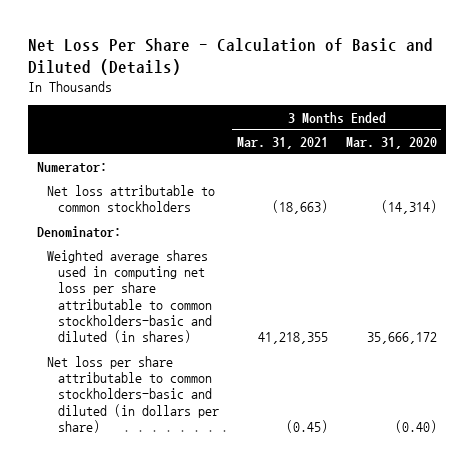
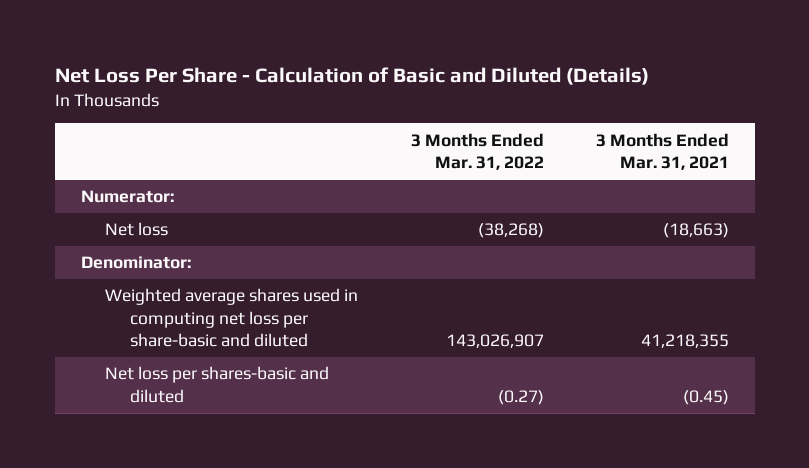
[345,136,437,149] Mar. 31, 2020 -> none
none -> [410,132,544,171] 3 Months Ended Mar. 31, 2022
[47,184,216,213] Net loss attributable to common stockholders -> [105,222,169,237] Net loss
[47,249,212,344] Weighted average shares used in computing net loss per share attributable to common stockholders-basic and diluted (in shares) -> [105,288,359,348] Weighted average shares used in computing net loss per share-basic and diluted
[47,355,219,434] Net loss per share attributable to common stockholders-basic and diluted (in dollars per share) -> [105,366,330,403] Net loss per shares-basic and diluted

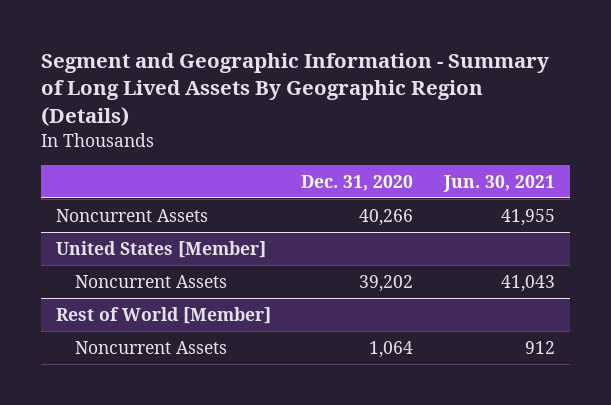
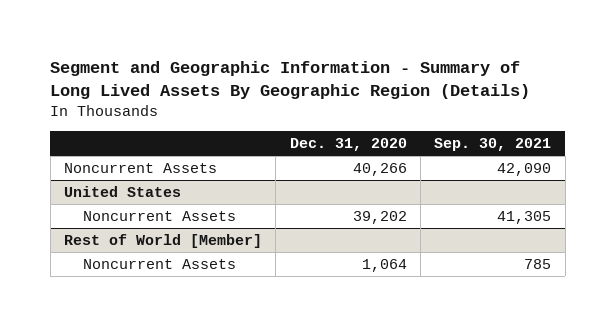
[443,174,556,192] Jun. 30, 2021 -> none
none -> [434,138,552,152] Sep. 30, 2021
[55,241,266,259] United States [Member] -> [63,186,181,198] United States

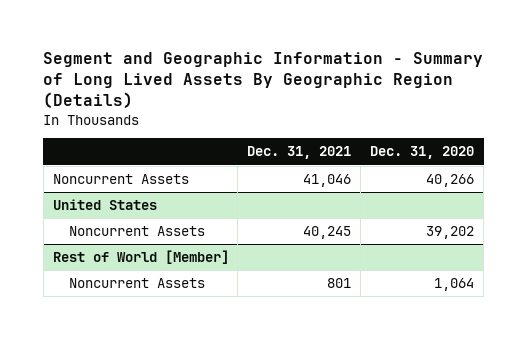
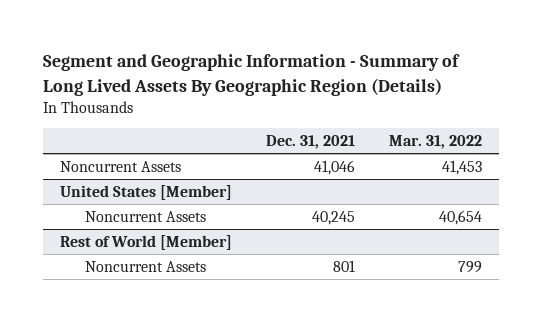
[370,146,475,160] Dec. 31, 2020 -> none
none -> [389,135,483,150] Mar. 31, 2022
[52,199,157,211] United States -> [60,184,233,200] United States [Member]

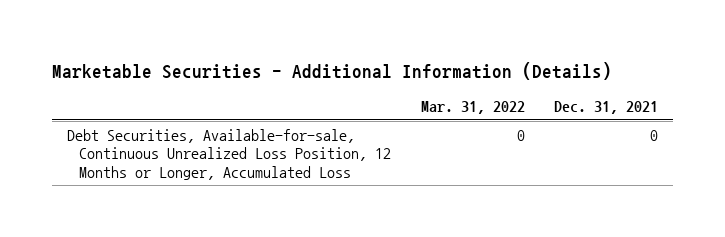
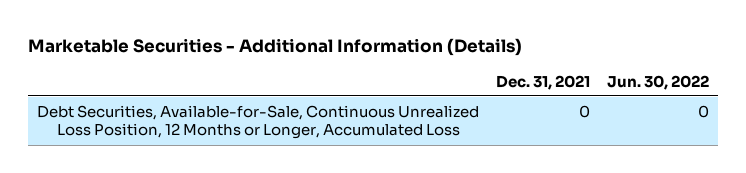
[420,101,525,115] Mar. 31, 2022 -> none
none -> [607,74,710,90] Jun. 30, 2022
[66,128,392,180] Debt Securities, Available-for-sale, Continuous Unrealized Loss Position, 12 Months or Longer, Accumulated Loss -> [36,105,479,140] Debt Securities, Available-for-Sale, Continuous Unrealized Loss Position, 12 Months or Longer, Accumulated Loss

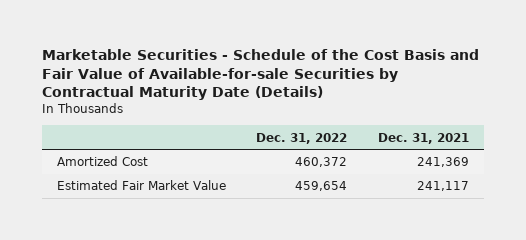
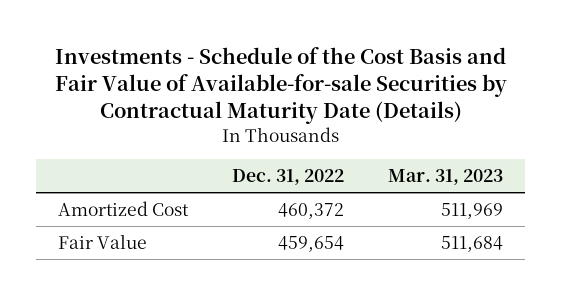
[41,49,479,101] Marketable Securities - Schedule of the Cost Basis and Fair Value of Available-for-sale Securities by Contractual Maturity Date (Details) -> [54,46,507,125] Investments - Schedule of the Cost Basis and Fair Value of Available-for-sale Securities by Contractual Maturity Date (Details)
[377,132,469,144] Dec. 31, 2021 -> none
none -> [388,169,504,186] Mar. 31, 2023
[56,180,226,191] Estimated Fair Market Value -> [58,234,148,250] Fair Value

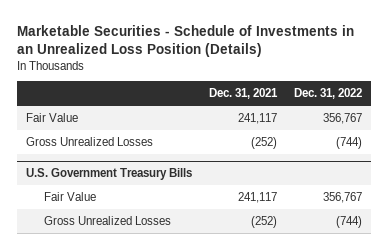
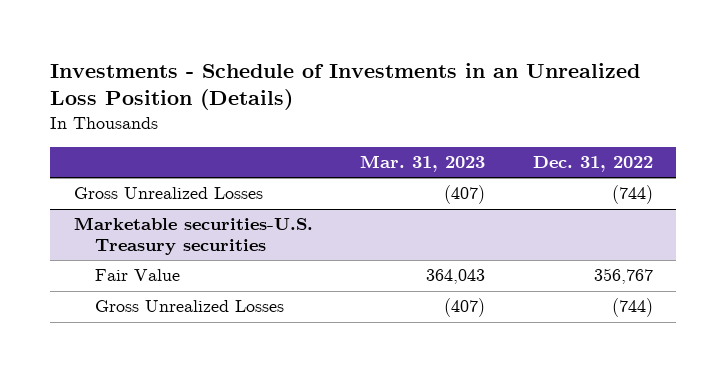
[17,24,355,57] Marketable Securities - Schedule of Investments in an Unrealized Loss Position (Details) -> [50,62,641,111] Investments - Schedule of Investments in an Unrealized Loss Position (Details)
[209,88,279,100] Dec. 31, 2021 -> none
none -> [360,154,486,172] Mar. 31, 2023
[25,112,78,122] Fair Value -> none
[25,168,192,181] U.S. Government Treasury Bills -> none
none -> [74,217,314,256] Marketable securities-U.S. Treasury securities

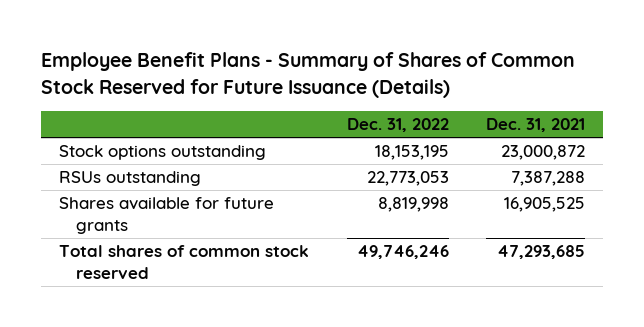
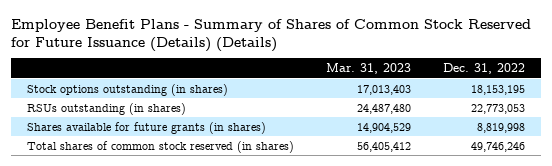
[40,52,575,98] Employee Benefit Plans - Summary of Shares of Common Stock Reserved for Future Issuance (Details) -> [10,18,531,52] Employee Benefit Plans - Summary of Shares of Common Stock Reserved for Future Issuance (Details) (Details)
[485,118,585,133] Dec. 31, 2021 -> none
none -> [325,63,411,75] Mar. 31, 2023
[59,145,267,161] Stock options outstanding -> [26,83,228,96] Stock options outstanding (in shares)
[59,171,202,187] RSUs outstanding -> [26,102,186,115] RSUs outstanding (in shares)
[59,197,275,234] Shares available for future grants -> [26,121,266,134] Shares available for future grants (in shares)
[59,245,310,279] Total shares of common stock reserved -> [26,140,294,153] Total shares of common stock reserved (in shares)

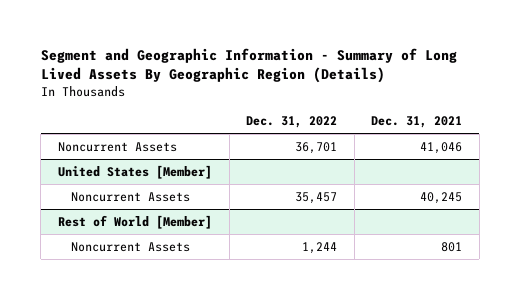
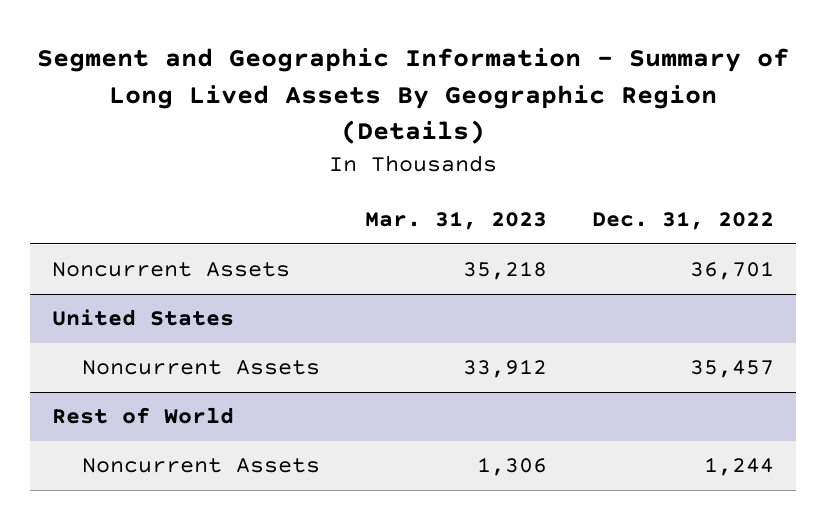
[371,116,463,129] Dec. 31, 2021 -> none
none -> [364,210,547,230] Mar. 31, 2023
[57,164,212,179] United States [Member] -> [52,309,235,327] United States
[57,214,212,229] Rest of World [Member] -> [52,407,235,425] Rest of World

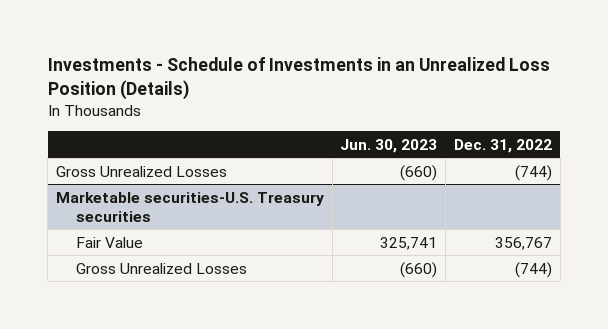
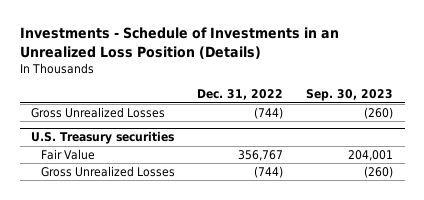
[340,138,438,153] Jun. 30, 2023 -> none
none -> [306,89,394,102] Sep. 30, 2023
[55,191,324,222] Marketable securities-U.S. Treasury securities -> [31,131,175,145] U.S. Treasury securities

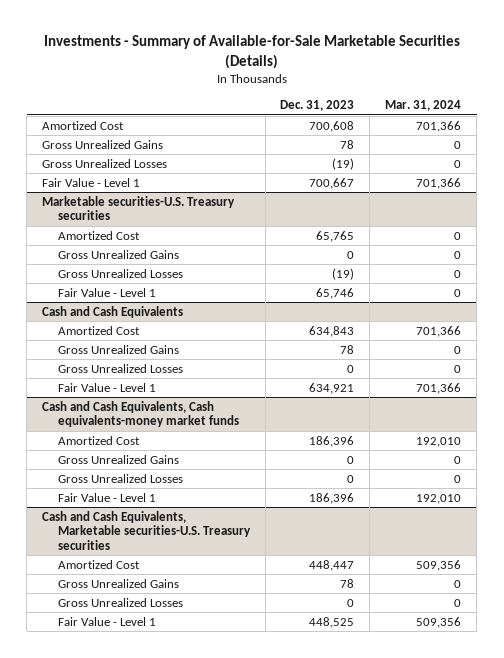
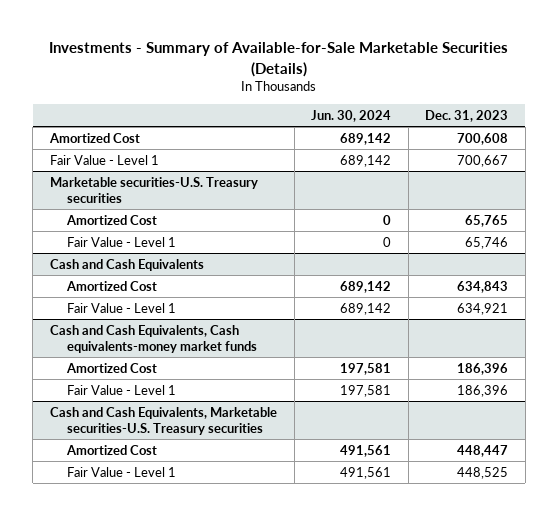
[385,100,462,112] Mar. 31, 2024 -> none
none -> [311,109,392,122] Jun. 30, 2024
[42,139,164,149] Gross Unrealized Gains -> none
[42,158,168,168] Gross Unrealized Losses -> none
[57,249,179,259] Gross Unrealized Gains -> none
[57,268,183,278] Gross Unrealized Losses -> none
[57,344,179,354] Gross Unrealized Gains -> none
[57,363,183,373] Gross Unrealized Losses -> none
[57,454,179,464] Gross Unrealized Gains -> none
[57,473,183,483] Gross Unrealized Losses -> none
[57,578,179,588] Gross Unrealized Gains -> none
[57,597,183,607] Gross Unrealized Losses -> none

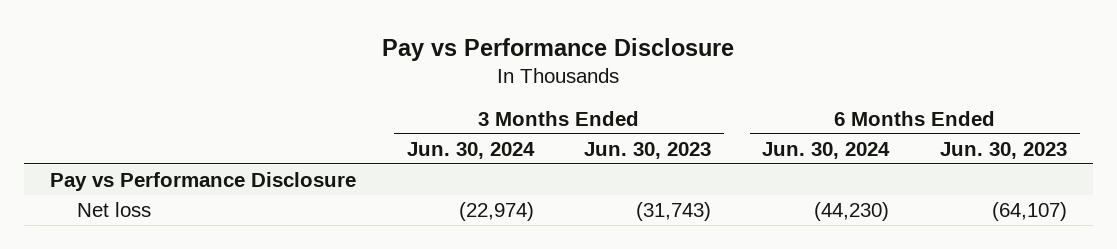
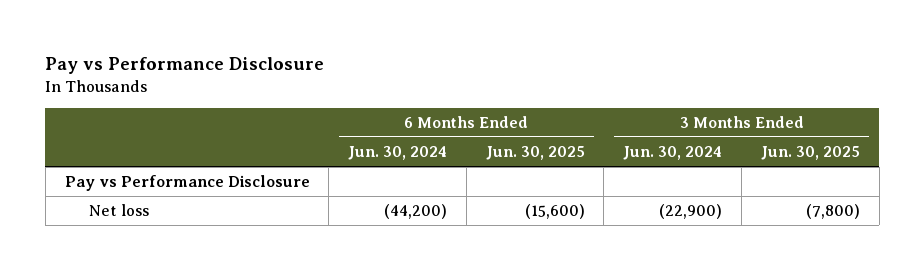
[584,141,712,159] Jun. 30, 2023 -> none
[940,141,1068,159] Jun. 30, 2023 -> none
none -> [485,146,585,161] Jun. 30, 2025
none -> [760,146,860,161] Jun. 30, 2025
[458,201,534,221] (22,974) -> [659,204,723,220] (22,900)
[814,201,890,221] (44,230) -> [384,204,448,220] (44,200)

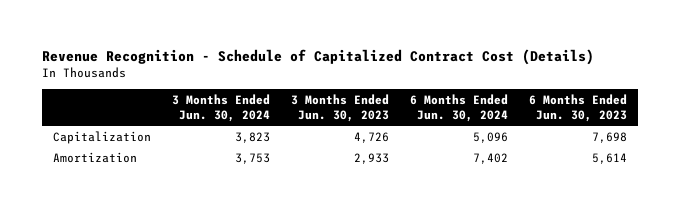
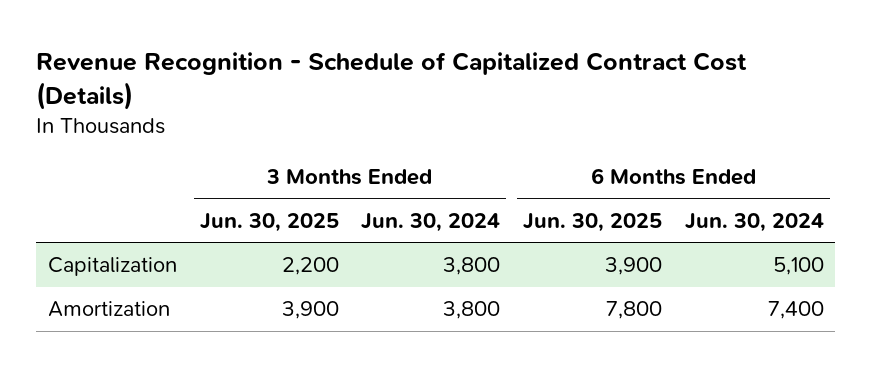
[290,94,389,122] 3 Months Ended Jun. 30, 2023 -> none
[529,94,628,122] 6 Months Ended Jun. 30, 2023 -> none
none -> [199,212,339,232] Jun. 30, 2025
none -> [523,212,663,232] Jun. 30, 2025
[234,131,270,143] 3,823 -> [443,257,501,276] 3,800
[472,131,508,143] 5,096 -> [772,257,824,276] 5,100
[234,152,270,164] 3,753 -> [443,301,501,320] 3,800
[472,152,508,164] 7,402 -> [767,301,824,320] 7,400

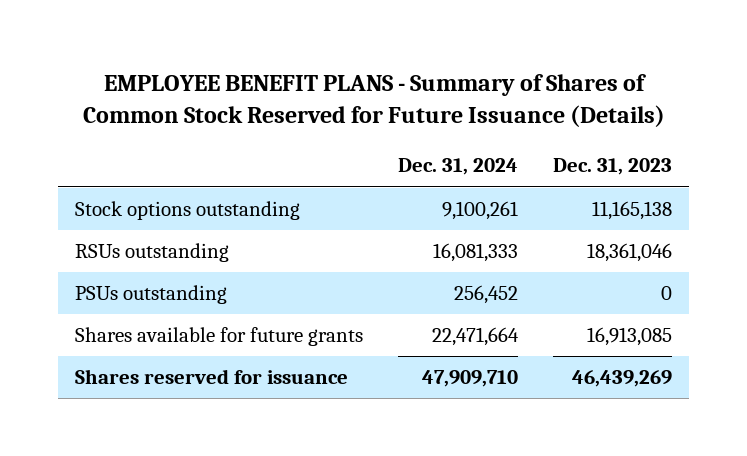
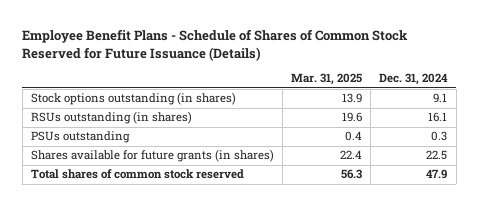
[82,73,665,128] EMPLOYEE BENEFIT PLANS - Summary of Shares of Common Stock Reserved for Future Issuance (Details) -> [22,28,409,61] Employee Benefit Plans - Schedule of Shares of Common Stock Reserved for Future Issuance (Details)
[552,158,672,176] Dec. 31, 2023 -> none
none -> [291,73,363,86] Mar. 31, 2025
[75,201,301,221] Stock options outstanding -> [30,92,236,106] Stock options outstanding (in shares)
[442,201,519,221] 9,100,261 -> [433,93,448,104] 9.1
[75,243,230,263] RSUs outstanding -> [30,111,192,125] RSUs outstanding (in shares)
[433,243,519,263] 16,081,333 -> [428,112,448,123] 16.1
[454,285,519,305] 256,452 -> [431,131,448,142] 0.3
[75,327,364,347] Shares available for future grants -> [30,149,274,163] Shares available for future grants (in shares)
[432,327,520,347] 22,471,664 -> [426,150,448,161] 22.5
[75,369,349,385] Shares reserved for issuance -> [30,169,244,180] Total shares of common stock reserved
[422,370,519,388] 47,909,710 -> [426,169,448,180] 47.9

